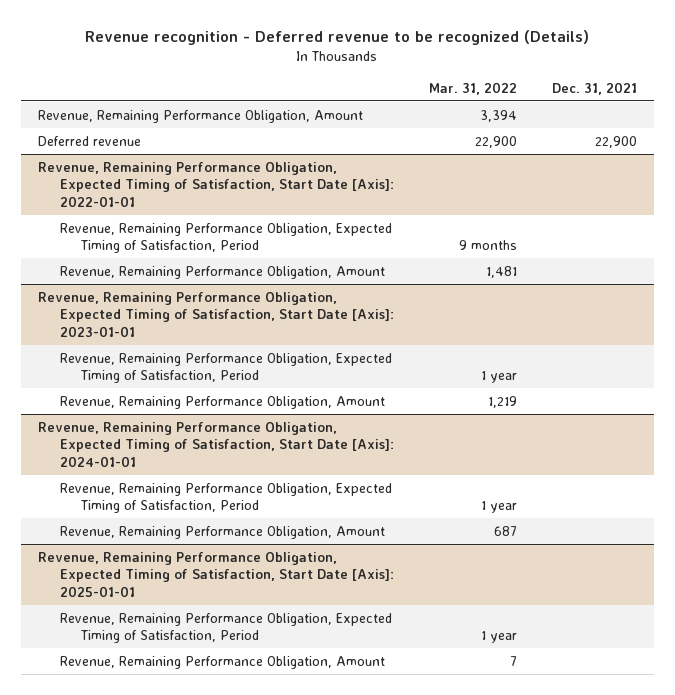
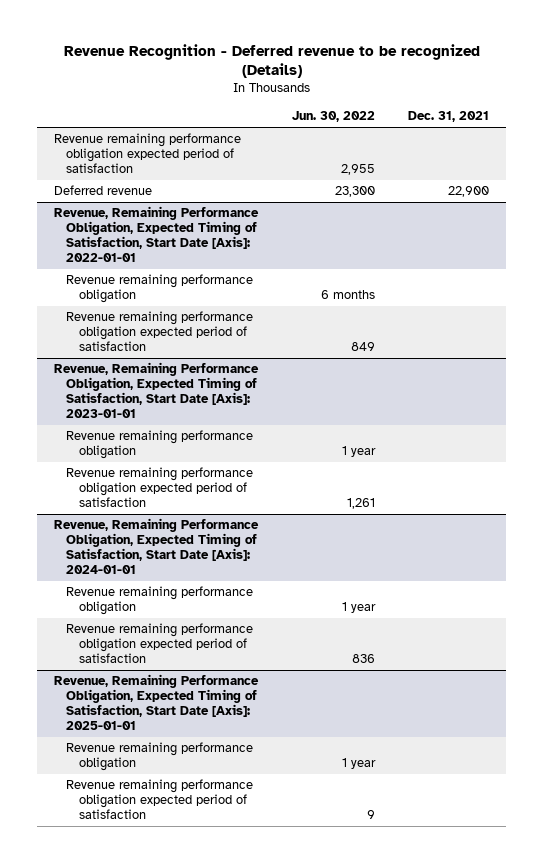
[85,30,590,46] Revenue recognition - Deferred revenue to be recognized (Details) -> [63,44,480,79] Revenue Recognition - Deferred revenue to be recognized (Details)
[428,81,517,95] Mar. 31, 2022 -> none
none -> [291,111,375,123] Jun. 30, 2022
[38,109,364,123] Revenue, Remaining Performance Obligation, Amount -> [53,133,241,173] Revenue remaining performance obligation expected period of satisfaction
[59,222,392,254] Revenue, Remaining Performance Obligation, Expected Timing of Satisfaction, Period -> [66,274,254,304] Revenue remaining performance obligation
[59,265,385,279] Revenue, Remaining Performance Obligation, Amount -> [66,311,254,351] Revenue remaining performance obligation expected period of satisfaction
[59,352,392,384] Revenue, Remaining Performance Obligation, Expected Timing of Satisfaction, Period -> [66,430,254,460] Revenue remaining performance obligation
[59,395,385,409] Revenue, Remaining Performance Obligation, Amount -> [66,467,254,507] Revenue remaining performance obligation expected period of satisfaction
[59,482,392,514] Revenue, Remaining Performance Obligation, Expected Timing of Satisfaction, Period -> [66,586,254,616] Revenue remaining performance obligation
[59,525,385,539] Revenue, Remaining Performance Obligation, Amount -> [66,623,254,663] Revenue remaining performance obligation expected period of satisfaction
[59,612,392,644] Revenue, Remaining Performance Obligation, Expected Timing of Satisfaction, Period -> [66,742,254,772] Revenue remaining performance obligation
[59,655,385,669] Revenue, Remaining Performance Obligation, Amount -> [66,779,254,819] Revenue remaining performance obligation expected period of satisfaction

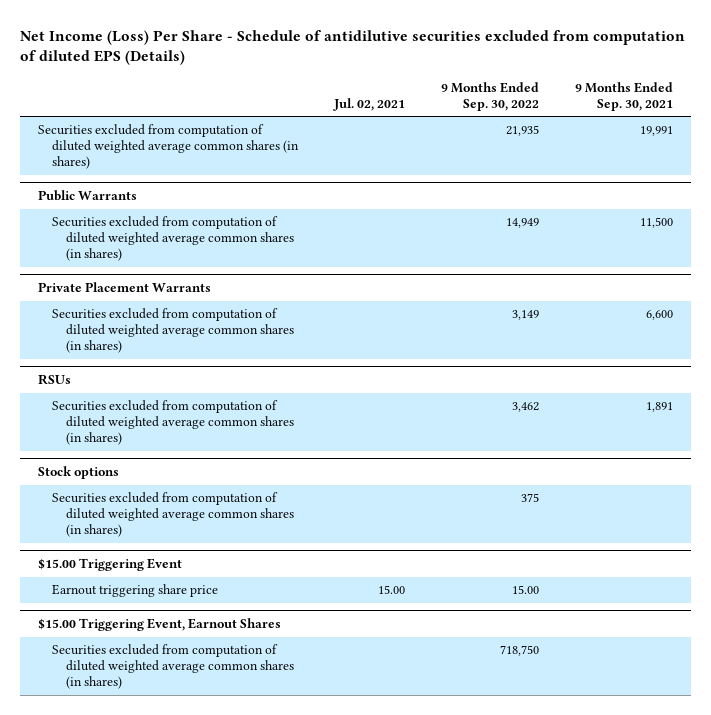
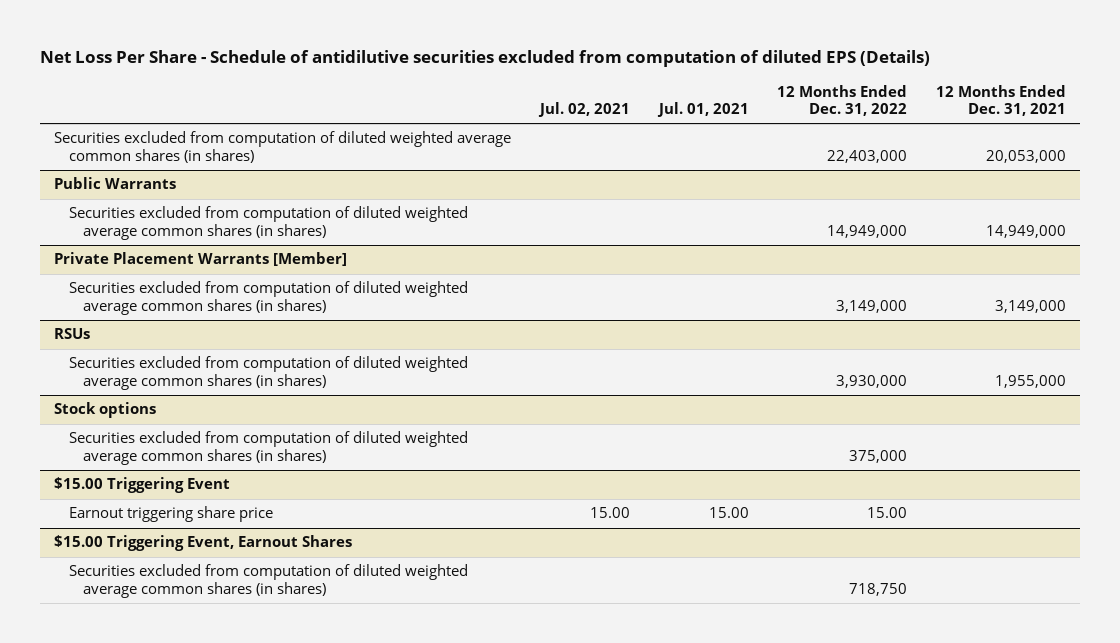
[20,29,686,66] Net Income (Loss) Per Share - Schedule of antidilutive securities excluded from computation of diluted EPS (Details) -> [40,49,931,67] Net Loss Per Share - Schedule of antidilutive securities excluded from computation of diluted EPS (Details)
[440,81,539,111] 9 Months Ended Sep. 30, 2022 -> none
[574,81,673,111] 9 Months Ended Sep. 30, 2021 -> none
none -> [656,102,749,118] Jul. 01, 2021
none -> [777,84,908,117] 12 Months Ended Dec. 31, 2022
none -> [935,84,1066,117] 12 Months Ended Dec. 31, 2021
[38,282,212,293] Private Placement Warrants -> [54,252,348,267] Private Placement Warrants [Member]

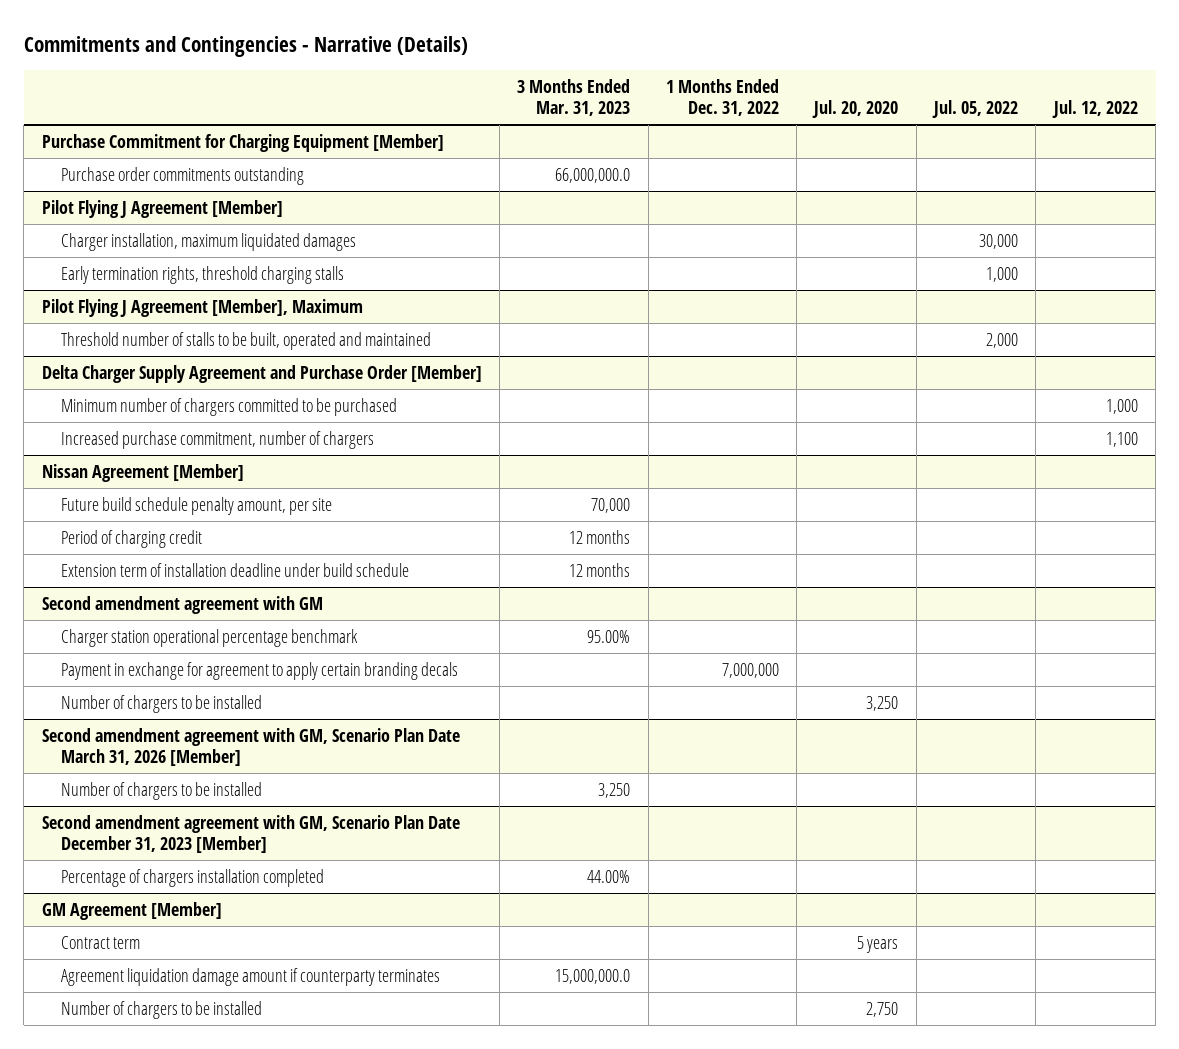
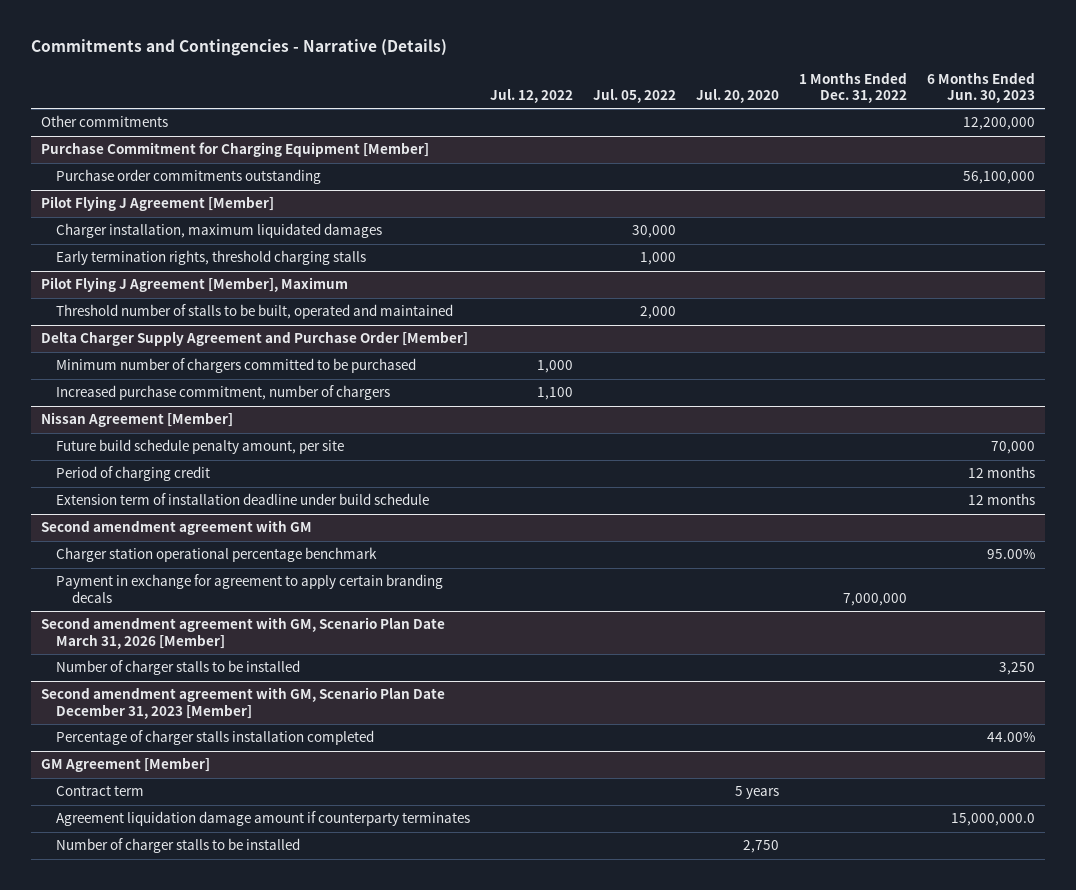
[517,78,631,117] 3 Months Ended Mar. 31, 2023 -> none
none -> [927,71,1036,103] 6 Months Ended Jun. 30, 2023
none -> [40,115,168,128] Other commitments
[61,694,263,713] Number of chargers to be installed -> none
[61,781,263,800] Number of chargers to be installed -> [56,660,301,676] Number of charger stalls to be installed
[61,868,325,887] Percentage of chargers installation completed -> [56,730,375,746] Percentage of charger stalls installation completed
[61,1000,263,1019] Number of chargers to be installed -> [56,838,301,854] Number of charger stalls to be installed

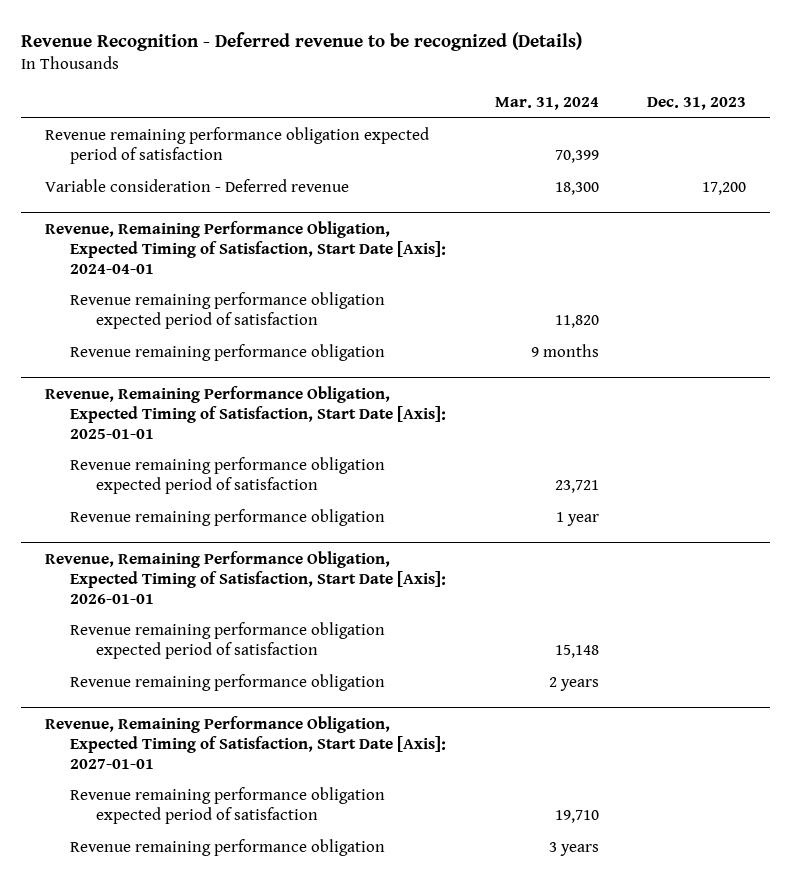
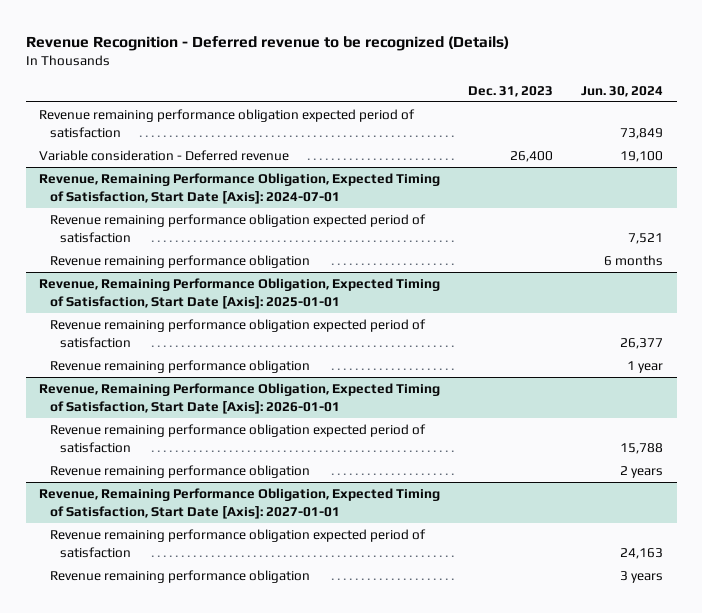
[494,97,599,111] Mar. 31, 2024 -> none
none -> [581,85,664,97] Jun. 30, 2024
[45,220,447,274] Revenue, Remaining Performance Obligation, Expected Timing of Satisfaction, Start Date [Axis]: 2024-04-01 -> none
[70,292,386,329] Revenue remaining performance obligation expected period of satisfaction -> none
[70,344,386,362] Revenue remaining performance obligation -> none
[702,182,747,196] 17,200 -> [510,150,554,162] 26,400
none -> [39,172,441,204] Revenue, Remaining Performance Obligation, Expected Timing of Satisfaction, Start Date [Axis]: 2024-07-01
none -> [49,213,426,243] Revenue remaining performance obligation expected period of satisfaction
none -> [49,254,310,268] Revenue remaining performance obligation

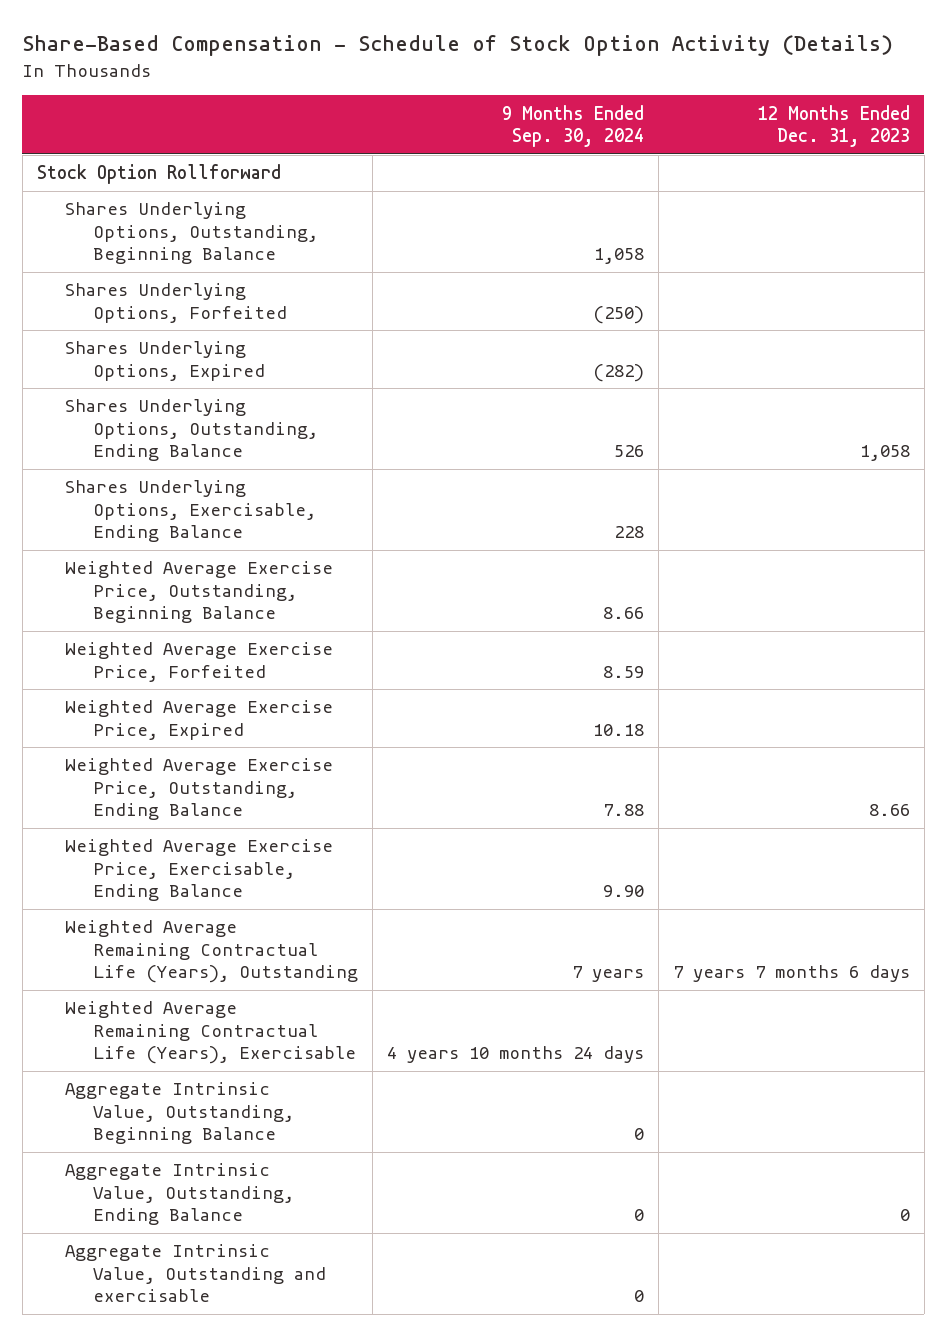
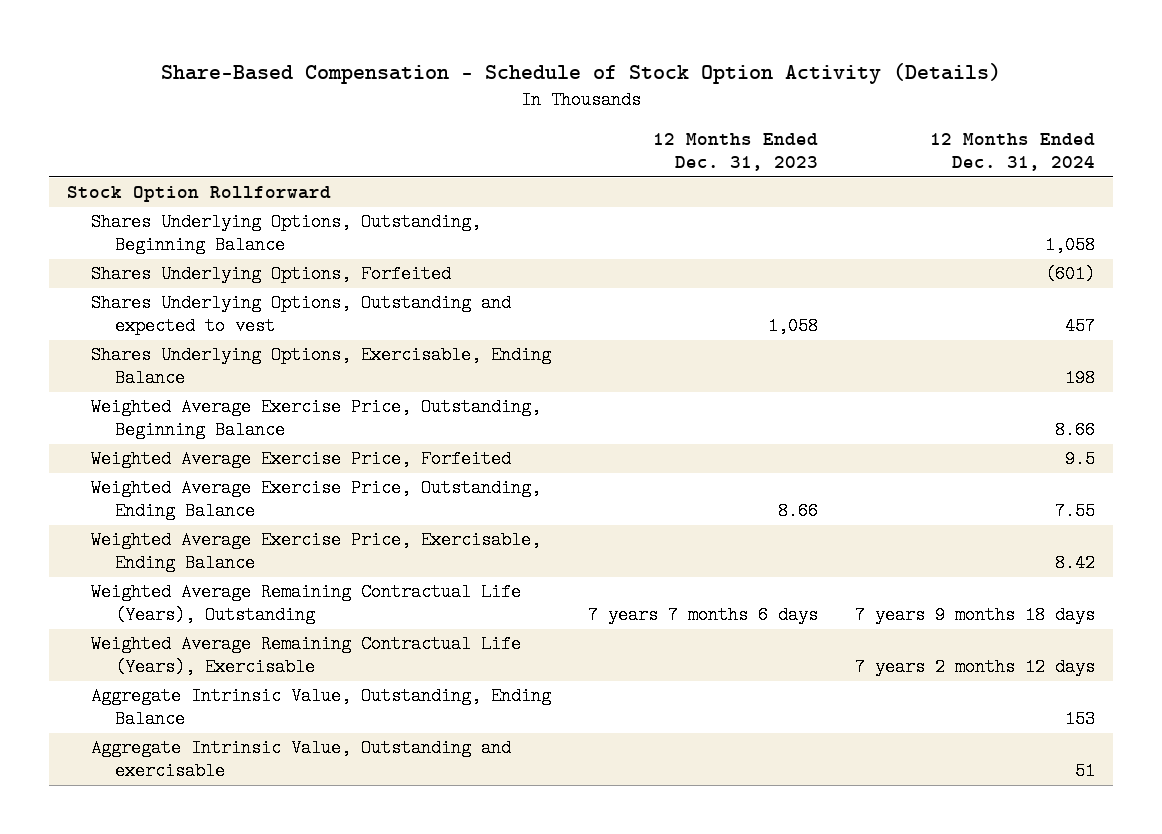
[502,104,645,147] 9 Months Ended Sep. 30, 2024 -> none
none -> [929,133,1095,172] 12 Months Ended Dec. 31, 2024
[65,341,266,381] Shares Underlying Options, Expired -> none
[65,399,319,462] Shares Underlying Options, Outstanding, Ending Balance -> [90,294,511,336] Shares Underlying Options, Outstanding and expected to vest
[65,700,334,740] Weighted Average Exercise Price, Expired -> none
[65,1163,295,1226] Aggregate Intrinsic Value, Outstanding, Ending Balance -> none
[65,1082,295,1145] Aggregate Intrinsic Value, Outstanding, Beginning Balance -> [90,687,551,729] Aggregate Intrinsic Value, Outstanding, Ending Balance

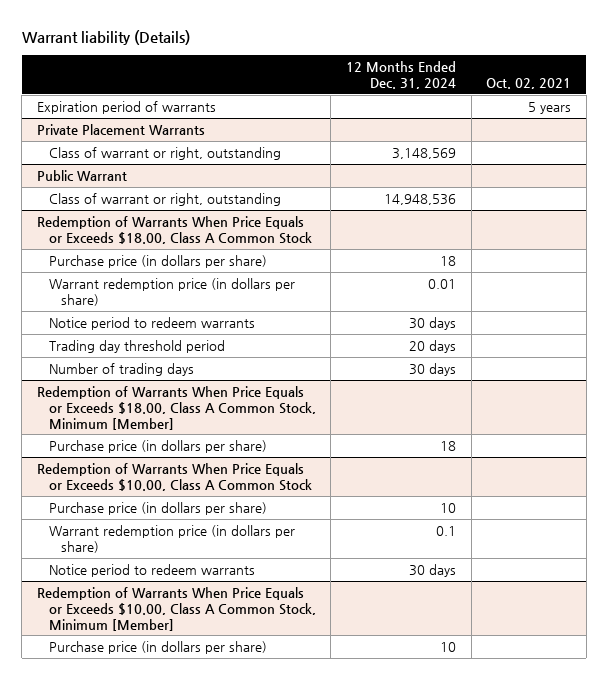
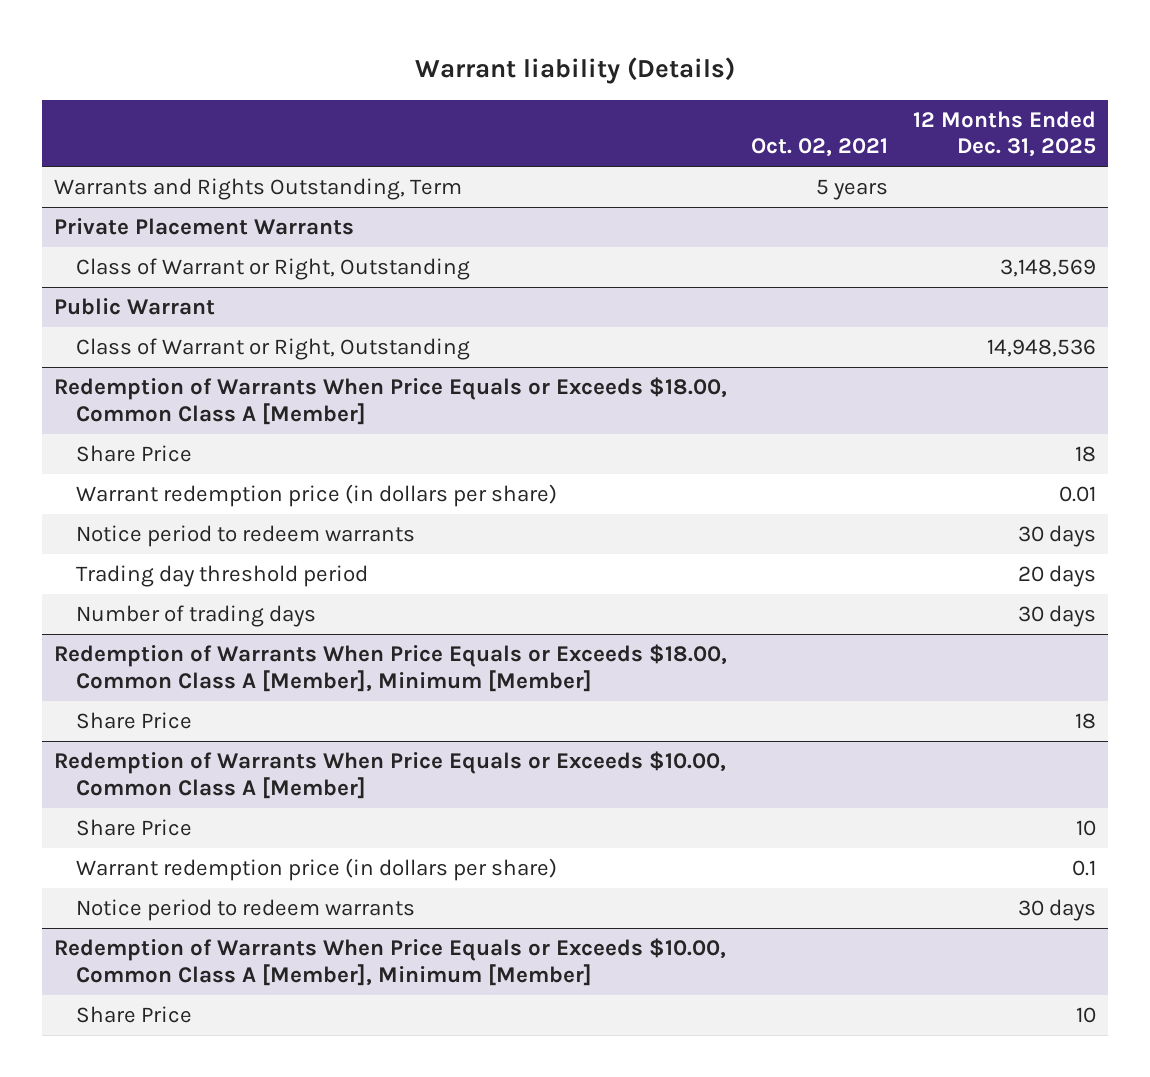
[346,61,457,90] 12 Months Ended Dec. 31, 2024 -> none
none -> [912,110,1096,158] 12 Months Ended Dec. 31, 2025
[36,101,216,115] Expiration period of warrants -> [54,178,463,201] Warrants and Rights Outstanding, Term
[48,147,281,161] Class of warrant or right, outstanding -> [75,258,470,281] Class of Warrant or Right, Outstanding
[48,193,281,207] Class of warrant or right, outstanding -> [75,338,470,361] Class of Warrant or Right, Outstanding
[36,216,312,244] Redemption of Warrants When Price Equals or Exceeds $18.00, Class A Common Stock -> [54,377,728,425] Redemption of Warrants When Price Equals or Exceeds $18.00, Common Class A [Member]
[48,255,267,269] Purchase price (in dollars per share) -> [75,445,192,463] Share Price
[36,386,316,430] Redemption of Warrants When Price Equals or Exceeds $18.00, Class A Common Stock, Minimum [Member] -> [54,644,728,692] Redemption of Warrants When Price Equals or Exceeds $18.00, Common Class A [Member], Minimum [Member]
[48,440,267,454] Purchase price (in dollars per share) -> [75,712,192,730] Share Price
[36,463,312,491] Redemption of Warrants When Price Equals or Exceeds $10.00, Class A Common Stock -> [54,751,727,799] Redemption of Warrants When Price Equals or Exceeds $10.00, Common Class A [Member]
[48,502,267,516] Purchase price (in dollars per share) -> [75,819,192,837] Share Price
[36,587,316,631] Redemption of Warrants When Price Equals or Exceeds $10.00, Class A Common Stock, Minimum [Member] -> [54,938,727,986] Redemption of Warrants When Price Equals or Exceeds $10.00, Common Class A [Member], Minimum [Member]
[48,641,267,655] Purchase price (in dollars per share) -> [75,1006,192,1024] Share Price

